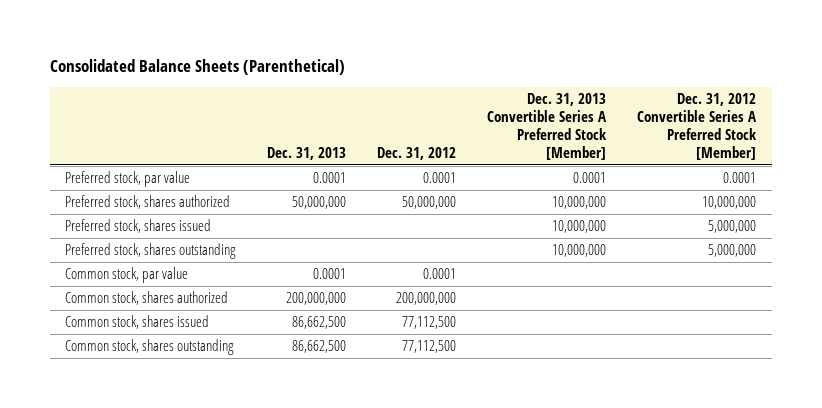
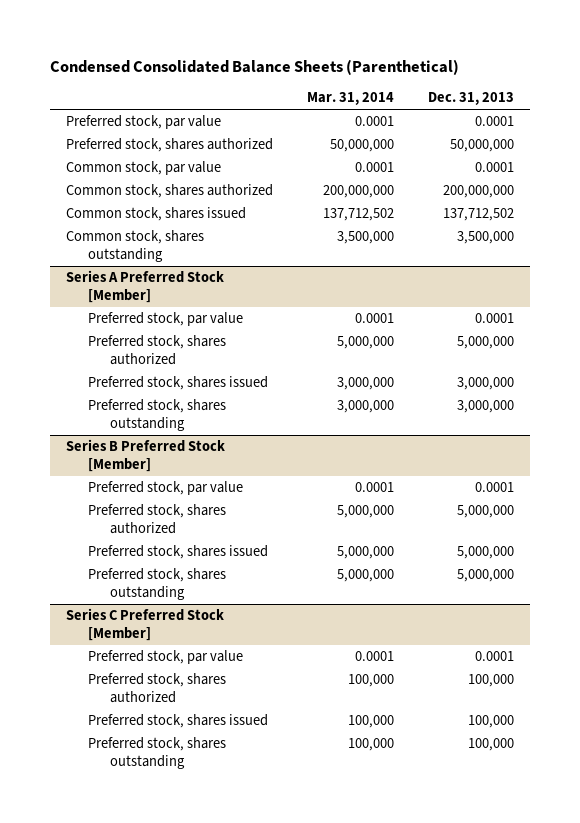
[49,59,345,76] Consolidated Balance Sheets (Parenthetical) -> [49,58,459,75] Condensed Consolidated Balance Sheets (Parenthetical)
[376,146,456,160] Dec. 31, 2012 -> none
[487,93,608,160] Dec. 31, 2013 Convertible Series A Preferred Stock [Member] -> none
[637,93,758,160] Dec. 31, 2012 Convertible Series A Preferred Stock [Member] -> none
none -> [306,92,394,106] Mar. 31, 2014
[65,219,212,234] Preferred stock, shares issued -> none
[65,243,237,260] Preferred stock, shares outstanding -> none
[291,316,346,330] 86,662,500 -> [442,208,514,222] 137,712,502
[291,340,346,354] 86,662,500 -> [456,231,514,245] 3,500,000
none -> [66,270,225,303] Series A Preferred Stock [Member]
none -> [88,312,244,327] Preferred stock, par value
none -> [88,335,227,365] Preferred stock, shares authorized
none -> [88,376,269,391] Preferred stock, shares issued
none -> [88,399,227,431] Preferred stock, shares outstanding
none -> [66,439,226,472] Series B Preferred Stock [Member]
none -> [88,481,244,496] Preferred stock, par value
none -> [88,504,227,534] Preferred stock, shares authorized
none -> [88,545,269,560] Preferred stock, shares issued
none -> [88,568,227,600] Preferred stock, shares outstanding
none -> [66,608,225,641] Series C Preferred Stock [Member]
none -> [88,650,244,665] Preferred stock, par value
none -> [88,673,227,703] Preferred stock, shares authorized
none -> [88,714,269,729] Preferred stock, shares issued
none -> [88,737,227,769] Preferred stock, shares outstanding

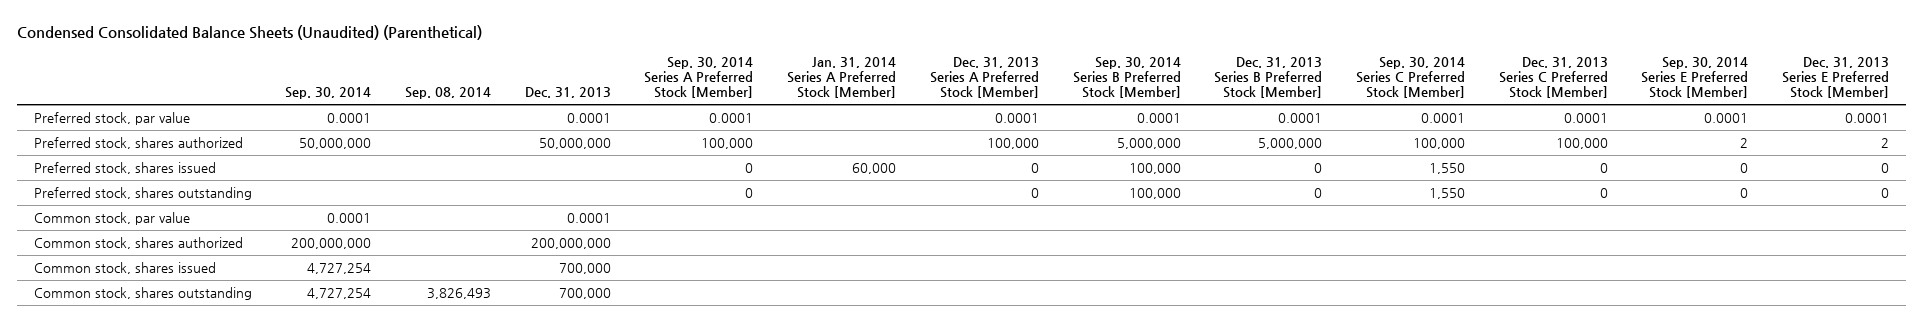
[49,58,459,75] Condensed Consolidated Balance Sheets (Parenthetical) -> [16,24,482,40] Condensed Consolidated Balance Sheets (Unaudited) (Parenthetical)
[306,92,394,106] Mar. 31, 2014 -> none
none -> [285,87,372,100] Sep. 30, 2014
none -> [405,87,492,100] Sep. 08, 2014
none -> [644,57,754,99] Sep. 30, 2014 Series A Preferred Stock [Member]
none -> [787,57,897,99] Jan. 31, 2014 Series A Preferred Stock [Member]
none -> [929,57,1039,99] Dec. 31, 2013 Series A Preferred Stock [Member]
none -> [1072,57,1181,99] Sep. 30, 2014 Series B Preferred Stock [Member]
none -> [1214,57,1323,99] Dec. 31, 2013 Series B Preferred Stock [Member]
none -> [1355,57,1465,99] Sep. 30, 2014 Series C Preferred Stock [Member]
none -> [1498,57,1608,99] Dec. 31, 2013 Series C Preferred Stock [Member]
none -> [1641,57,1749,99] Sep. 30, 2014 Series E Preferred Stock [Member]
none -> [1782,57,1890,99] Dec. 31, 2013 Series E Preferred Stock [Member]
none -> [33,161,216,174] Preferred stock, shares issued
none -> [33,186,252,200] Preferred stock, shares outstanding
[66,270,225,303] Series A Preferred Stock [Member] -> none
[88,312,244,327] Preferred stock, par value -> none
[88,335,227,365] Preferred stock, shares authorized -> none
[88,376,269,391] Preferred stock, shares issued -> none
[88,399,227,431] Preferred stock, shares outstanding -> none
[66,439,226,472] Series B Preferred Stock [Member] -> none
[88,481,244,496] Preferred stock, par value -> none
[88,504,227,534] Preferred stock, shares authorized -> none
[88,545,269,560] Preferred stock, shares issued -> none
[88,568,227,600] Preferred stock, shares outstanding -> none
[66,608,225,641] Series C Preferred Stock [Member] -> none
[88,650,244,665] Preferred stock, par value -> none
[88,673,227,703] Preferred stock, shares authorized -> none
[88,714,269,729] Preferred stock, shares issued -> none
[88,737,227,769] Preferred stock, shares outstanding -> none
[442,208,514,222] 137,712,502 -> [558,262,611,274] 700,000
[456,231,514,245] 3,500,000 -> [558,287,611,299] 700,000

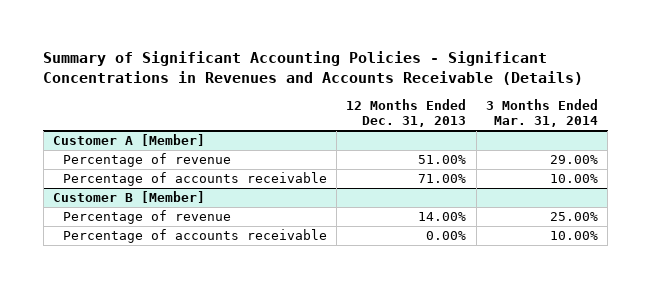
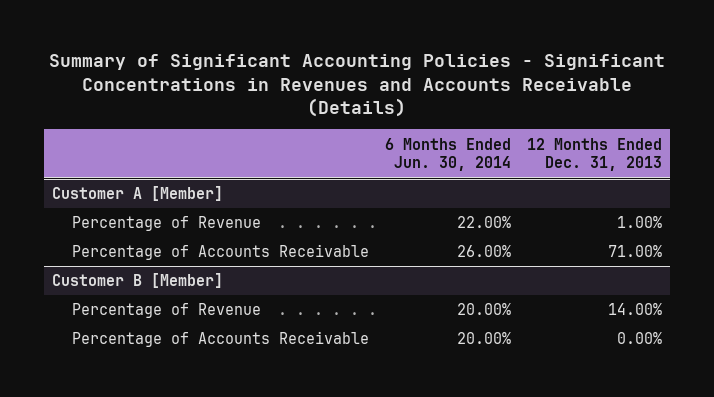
[485,98,598,128] 3 Months Ended Mar. 31, 2014 -> none
none -> [384,137,511,172] 6 Months Ended Jun. 30, 2014
[62,153,231,168] Percentage of revenue -> [71,216,261,232] Percentage of Revenue
[418,155,467,165] 51.00% -> [617,216,663,229] 1.00%
[62,172,327,187] Percentage of accounts receivable -> [71,244,369,261] Percentage of Accounts Receivable
[62,210,231,225] Percentage of revenue -> [71,303,261,319] Percentage of Revenue
[62,229,327,244] Percentage of accounts receivable -> [71,331,369,348] Percentage of Accounts Receivable

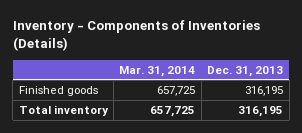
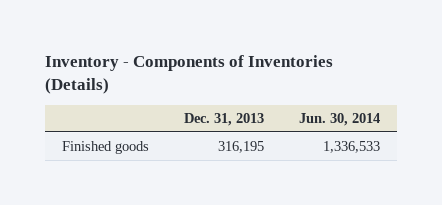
[119,65,196,77] Mar. 31, 2014 -> none
none -> [298,112,380,126] Jun. 30, 2014
[18,104,109,116] Total inventory -> none

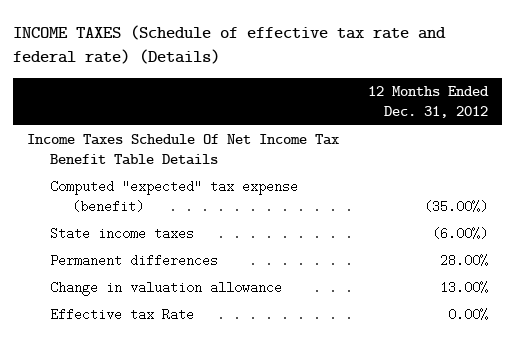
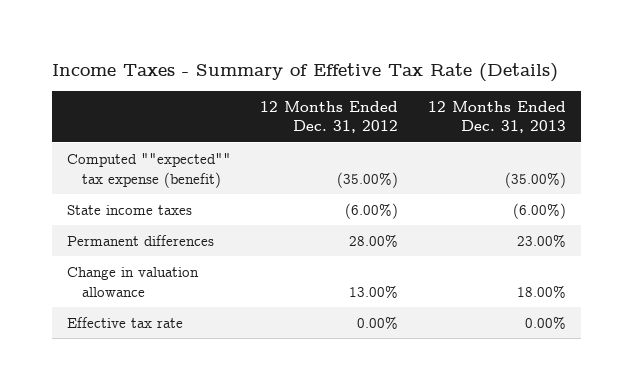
[13,24,447,64] INCOME TAXES (Schedule of effective tax rate and federal rate) (Details) -> [52,62,559,82] Income Taxes - Summary of Effetive Tax Rate (Details)
none -> [428,100,567,134] 12 Months Ended Dec. 31, 2013
[27,134,340,166] Income Taxes Schedule Of Net Income Tax Benefit Table Details -> none
[49,180,298,214] Computed "expected" tax expense (benefit) -> [66,152,231,188] Computed ""expected"" tax expense (benefit)
[49,308,194,322] Effective tax Rate -> [66,316,183,328] Effective tax rate

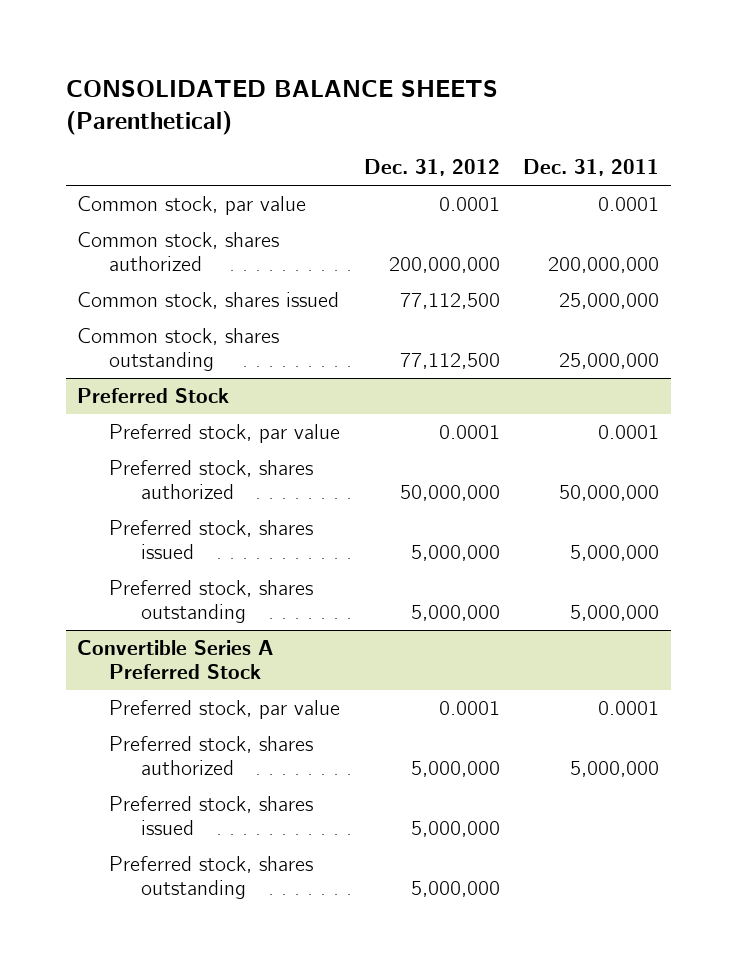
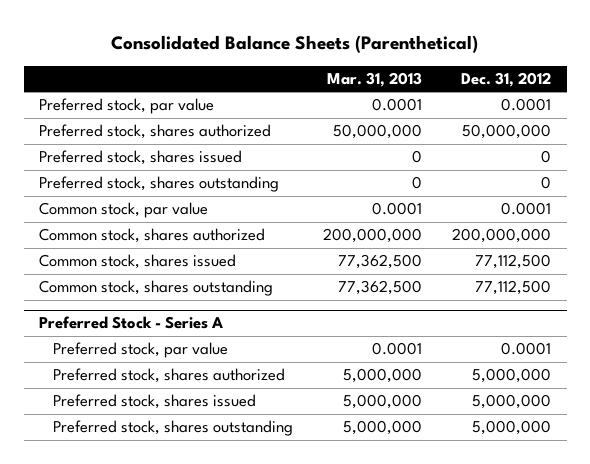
[65,80,498,136] CONSOLIDATED BALANCE SHEETS (Parenthetical) -> [111,35,479,54] Consolidated Balance Sheets (Parenthetical)
[522,159,659,177] Dec. 31, 2011 -> none
none -> [327,72,423,88] Mar. 31, 2013
none -> [39,98,215,115] Preferred stock, par value
none -> [39,124,272,140] Preferred stock, shares authorized
none -> [39,150,243,166] Preferred stock, shares issued
none -> [39,176,280,193] Preferred stock, shares outstanding
[77,387,230,403] Preferred Stock -> none
[109,423,341,443] Preferred stock, par value -> none
[109,459,314,500] Preferred stock, shares authorized -> none
[109,519,314,560] Preferred stock, shares issued -> none
[109,579,314,624] Preferred stock, shares outstanding -> none
[77,639,274,680] Convertible Series A Preferred Stock -> [39,316,224,330] Preferred Stock - Series A

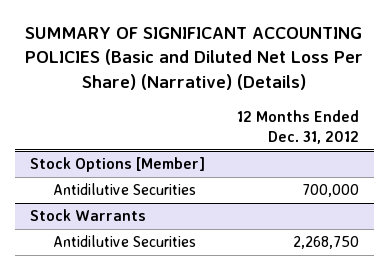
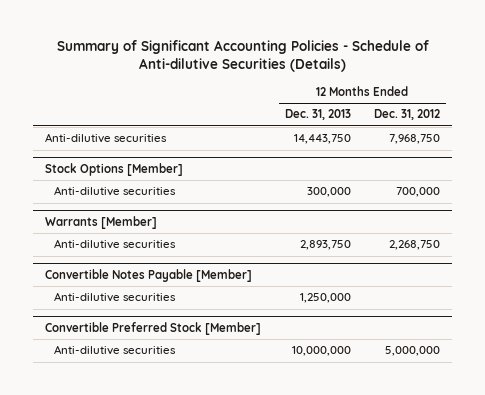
[25,27,364,90] SUMMARY OF SIGNIFICANT ACCOUNTING POLICIES (Basic and Diluted Net Loss Per Share) (Narrative) (Details) -> [56,39,429,72] Summary of Significant Accounting Policies - Schedule of Anti-dilutive Securities (Details)
none -> [284,109,351,121] Dec. 31, 2013
none -> [44,133,167,144] Anti-dilutive securities
[30,209,147,222] Stock Warrants -> none
[53,183,197,196] Antidilutive Securities -> [54,186,177,197] Anti-dilutive securities
none -> [44,215,157,229] Warrants [Member]
[53,235,197,248] Antidilutive Securities -> [54,239,177,250] Anti-dilutive securities
none -> [44,268,252,282] Convertible Notes Payable [Member]
none -> [54,292,177,303] Anti-dilutive securities
none -> [44,321,261,335] Convertible Preferred Stock [Member]
none -> [54,345,177,356] Anti-dilutive securities

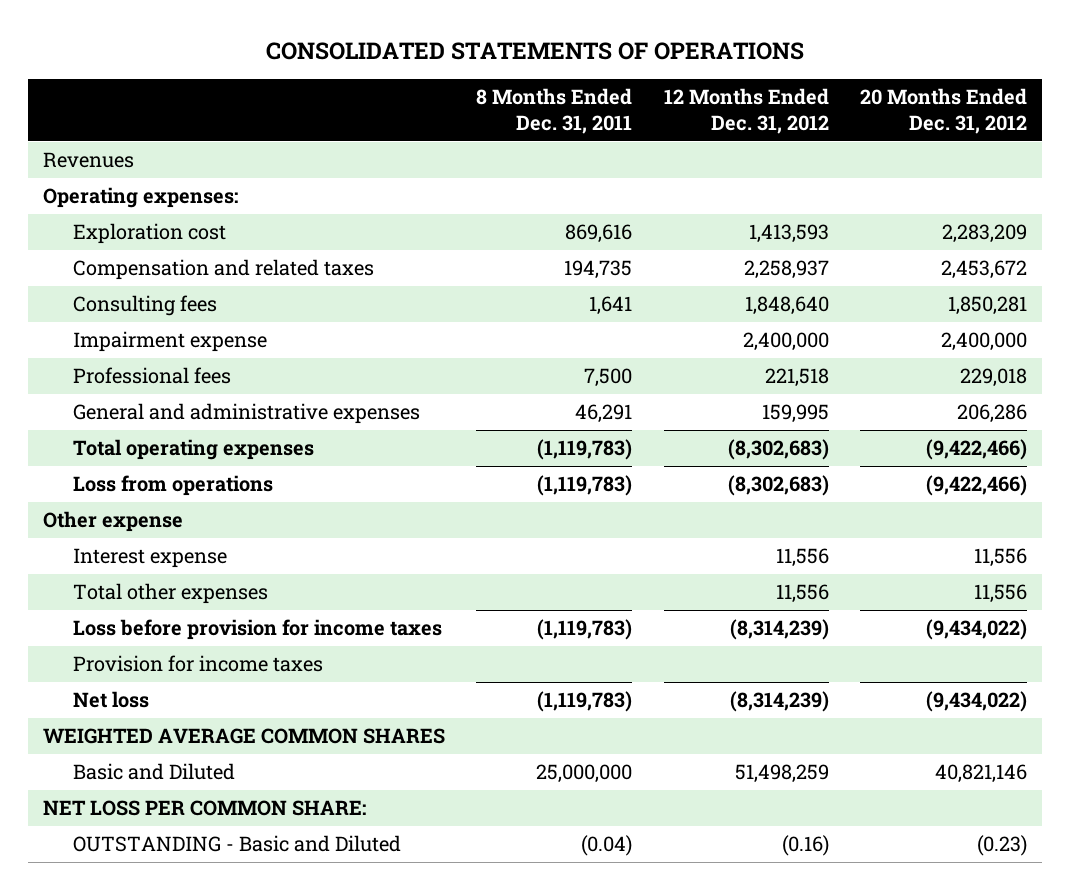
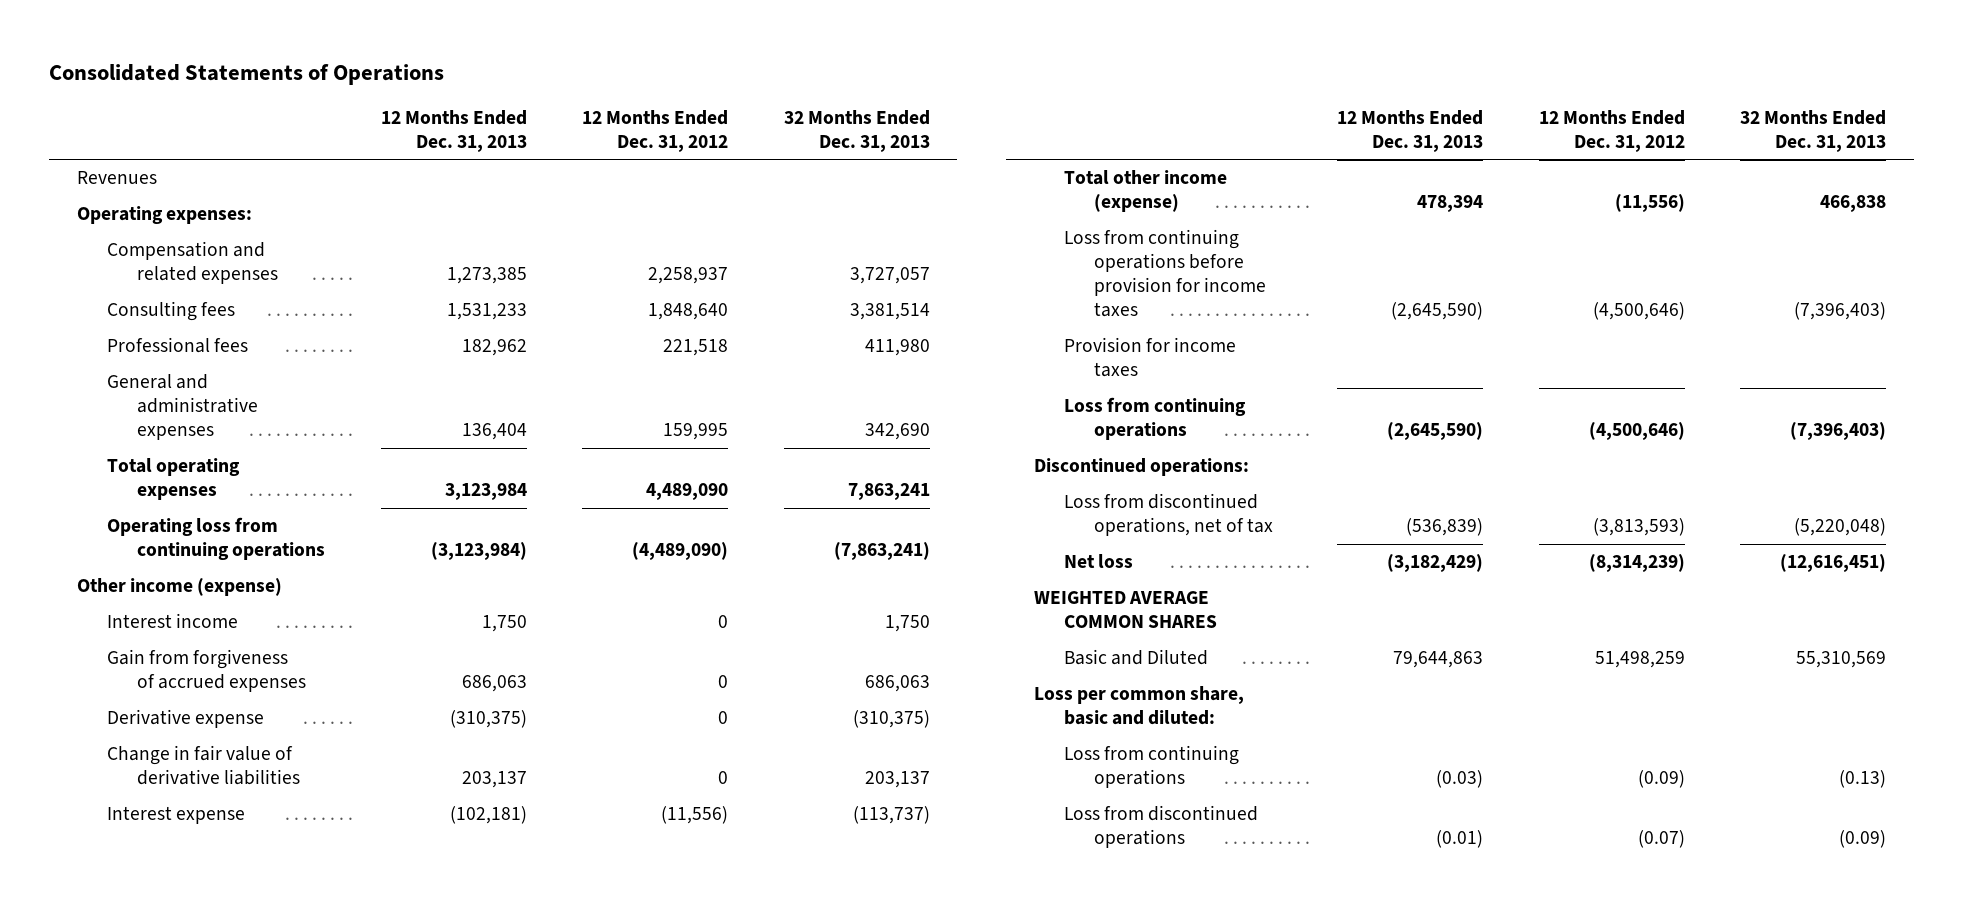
[266,41,805,60] CONSOLIDATED STATEMENTS OF OPERATIONS -> [49,63,445,85] Consolidated Statements of Operations
[476,88,633,134] 8 Months Ended Dec. 31, 2011 -> none
[859,88,1027,134] 20 Months Ended Dec. 31, 2012 -> none
none -> [380,109,527,152] 12 Months Ended Dec. 31, 2013
none -> [783,109,930,152] 32 Months Ended Dec. 31, 2013
[73,223,227,245] Exploration cost -> none
[73,259,375,281] Compensation and related taxes -> [107,241,279,285] Compensation and related expenses
[73,331,268,353] Impairment expense -> none
[727,439,829,461] (8,302,683) -> [646,483,729,501] 4,489,090
[73,475,274,497] Loss from operations -> [107,517,326,561] Operating loss from continuing operations
[727,475,829,497] (8,302,683) -> [632,542,729,561] (4,489,090)
[43,511,184,533] Other expense -> [77,578,283,597] Other income (expense)
none -> [107,613,239,629] Interest income
none -> [107,649,307,693] Gain from forgiveness of accrued expenses
none -> [107,709,265,729] Derivative expense
none -> [107,745,301,786] Change in fair value of derivative liabilities
[775,548,829,568] 11,556 -> [661,806,729,825] (11,556)
[73,583,269,605] Total other expenses -> [1063,170,1227,213] Total other income (expense)
[775,584,829,604] 11,556 -> [1614,194,1685,213] (11,556)
[73,619,443,641] Loss before provision for income taxes -> [1063,229,1267,318] Loss from continuing operations before provision for income taxes
[729,619,829,641] (8,314,239) -> [1592,302,1685,321] (4,500,646)
none -> [1063,397,1246,441] Loss from continuing operations
none -> [1033,458,1249,477] Discontinued operations:
none -> [1063,493,1274,537] Loss from discontinued operations, net of tax
[73,835,402,853] OUTSTANDING - Basic and Diluted -> none
[43,800,367,817] NET LOSS PER COMMON SHARE: -> [1033,686,1244,726] Loss per common share, basic and diluted:
none -> [1063,745,1239,789] Loss from continuing operations
none -> [1063,805,1258,849] Loss from discontinued operations

